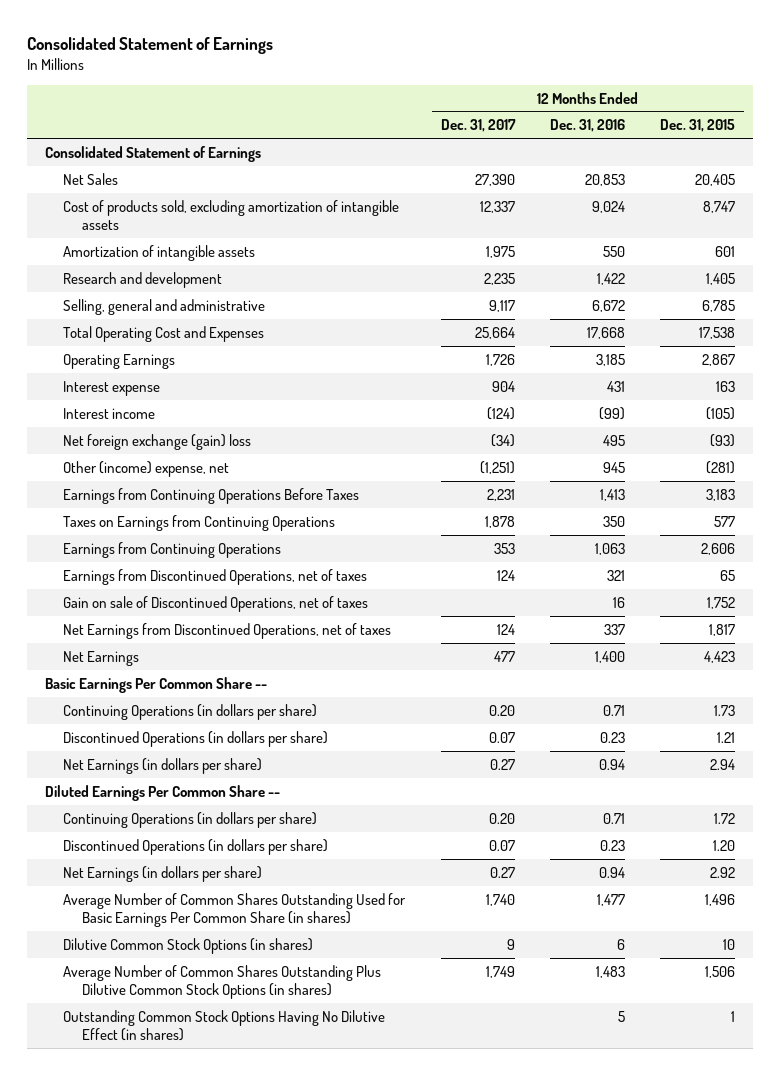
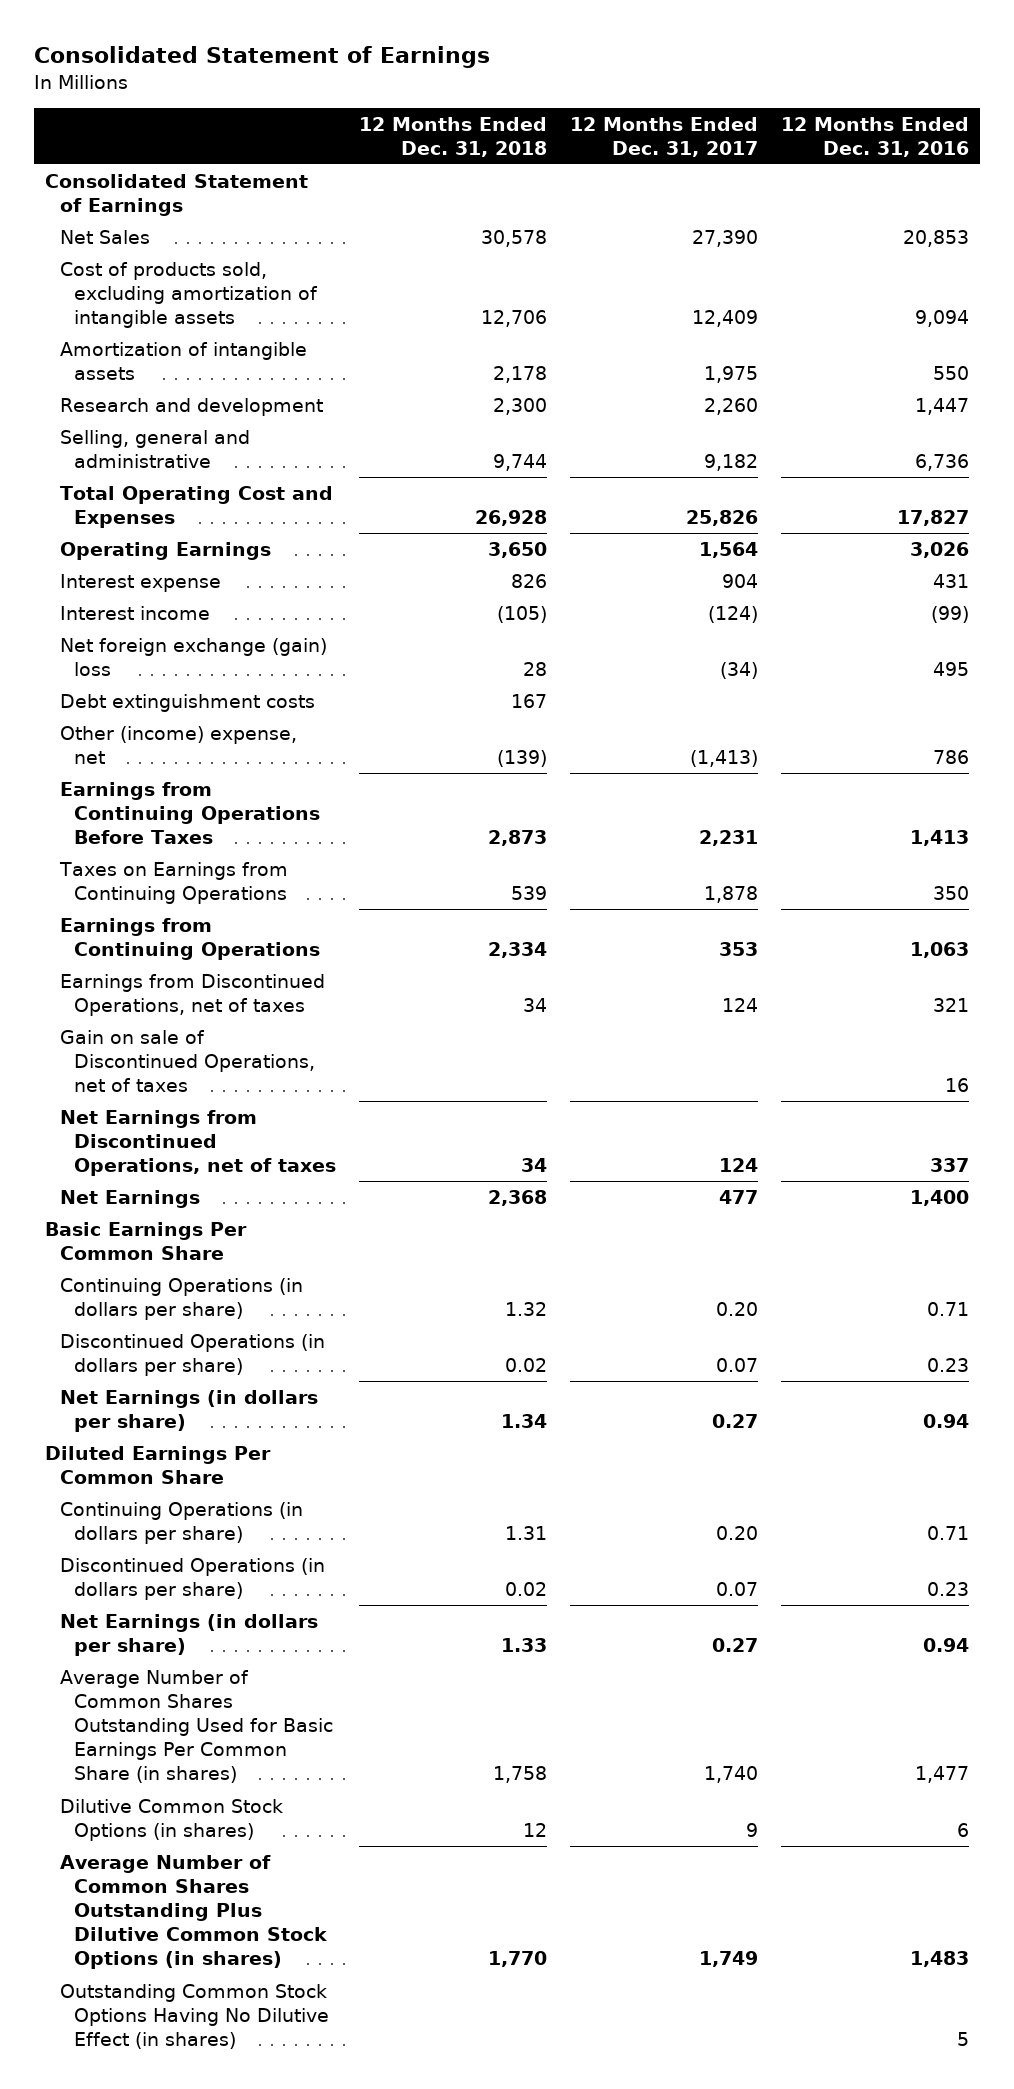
[660,119,736,133] Dec. 31, 2015 -> none
none -> [358,116,547,157] 12 Months Ended Dec. 31, 2018
[479,200,515,213] 12,337 -> [691,310,758,328] 12,409
[591,200,625,213] 9,024 -> [914,310,969,328] 9,094
[483,272,515,285] 2,235 -> [703,397,758,415] 2,260
[596,272,625,285] 1,422 -> [914,397,969,415] 1,447
[488,299,515,312] 9,117 -> [703,454,758,472] 9,182
[591,299,625,312] 6,672 -> [914,454,969,472] 6,736
[474,326,515,339] 25,664 -> [685,510,758,527] 25,826
[586,326,625,339] 17,668 -> [896,510,969,527] 17,827
[485,353,515,366] 1,726 -> [698,541,758,558] 1,564
[595,353,625,366] 3,185 -> [909,541,969,558] 3,026
none -> [59,693,315,712] Debt extinguishment costs
[479,460,515,474] (1,251) -> [689,750,758,768] (1,413)
[602,461,625,473] 945 -> [932,750,969,765] 786
[44,676,267,693] Basic Earnings Per Common Share -- -> [45,1221,248,1261] Basic Earnings Per Common Share
[44,784,280,801] Diluted Earnings Per Common Share -- -> [45,1445,272,1485] Diluted Earnings Per Common Share

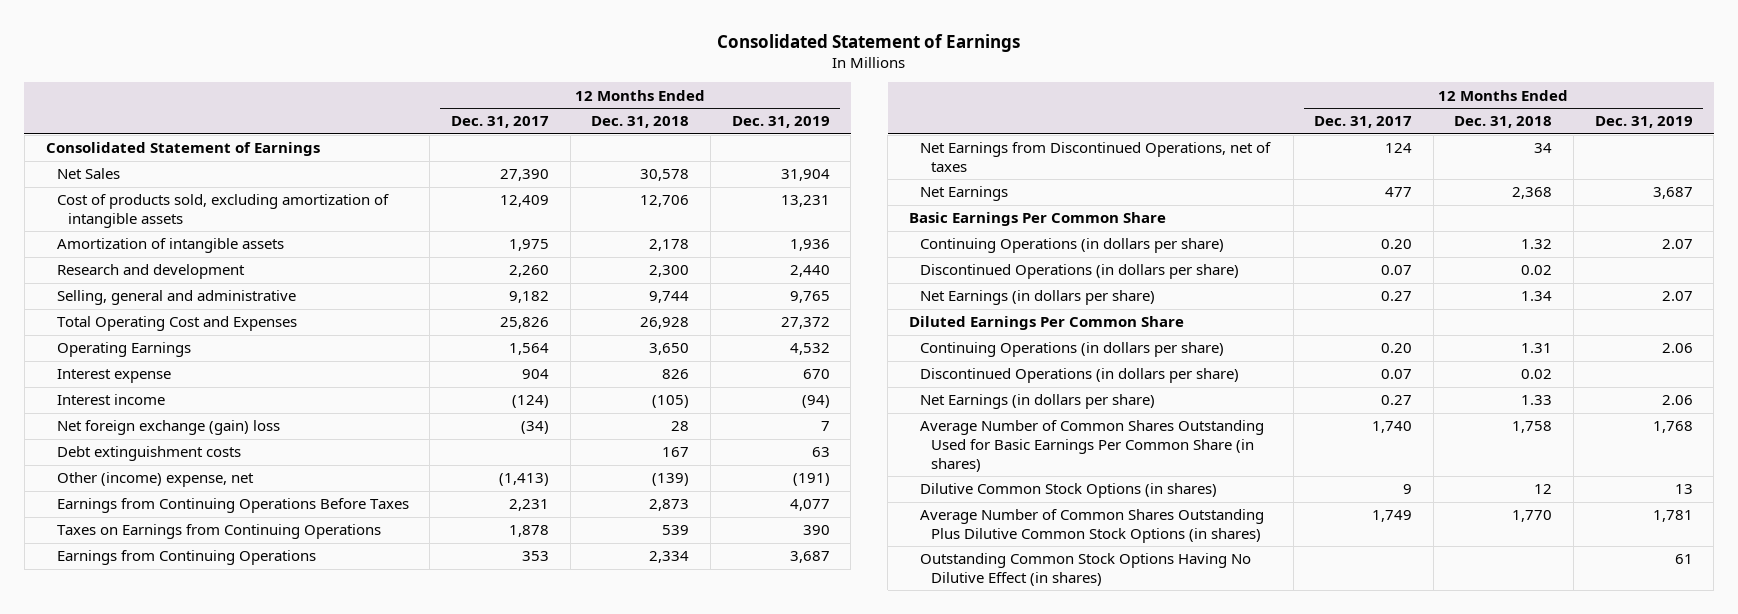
[780,116,969,157] 12 Months Ended Dec. 31, 2016 -> none
none -> [731,116,830,129] Dec. 31, 2019
[59,973,325,1017] Earnings from Discontinued Operations, net of taxes -> none
[59,1029,315,1093] Gain on sale of Discontinued Operations, net of taxes -> none

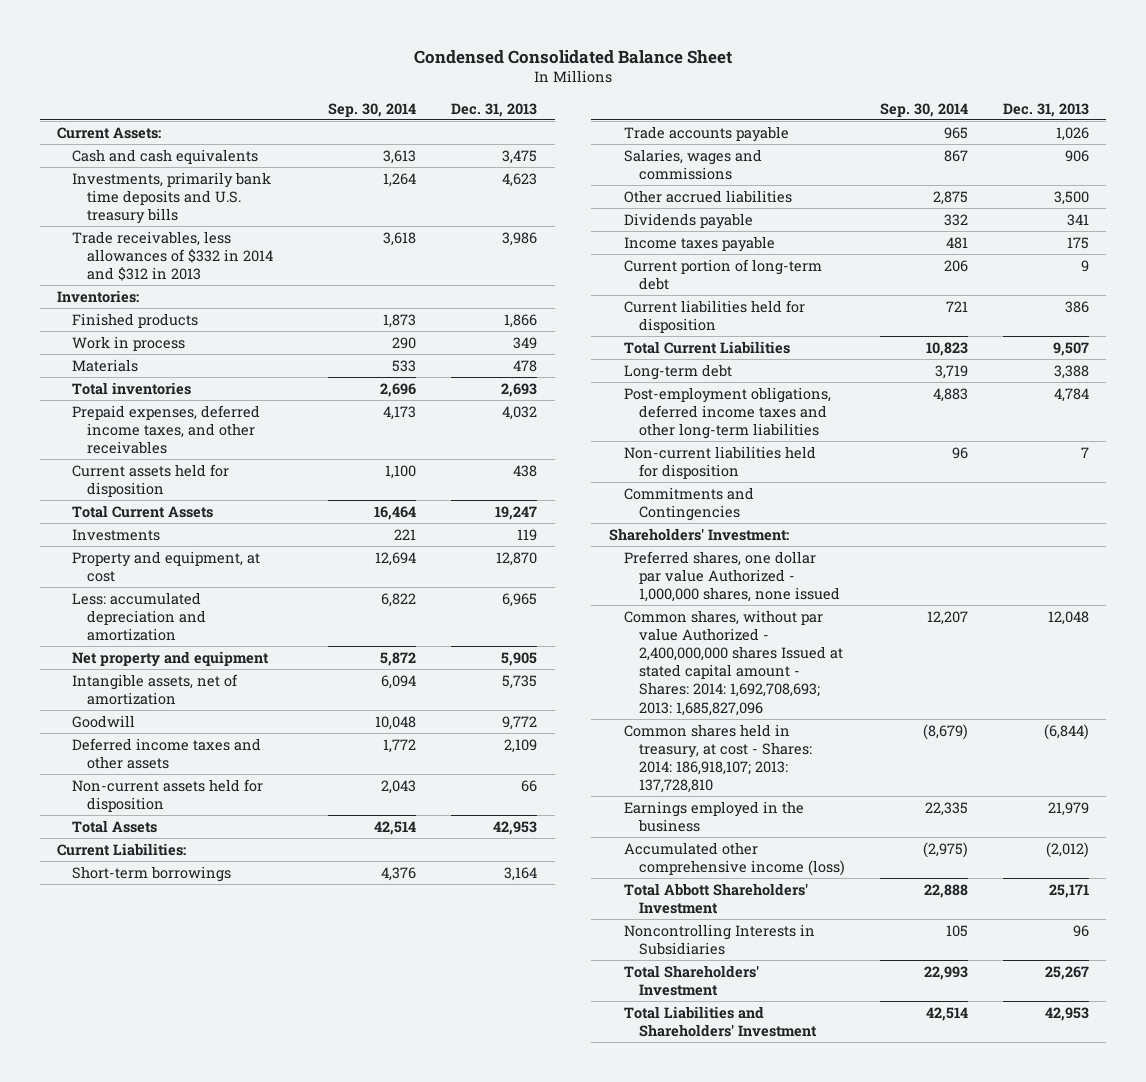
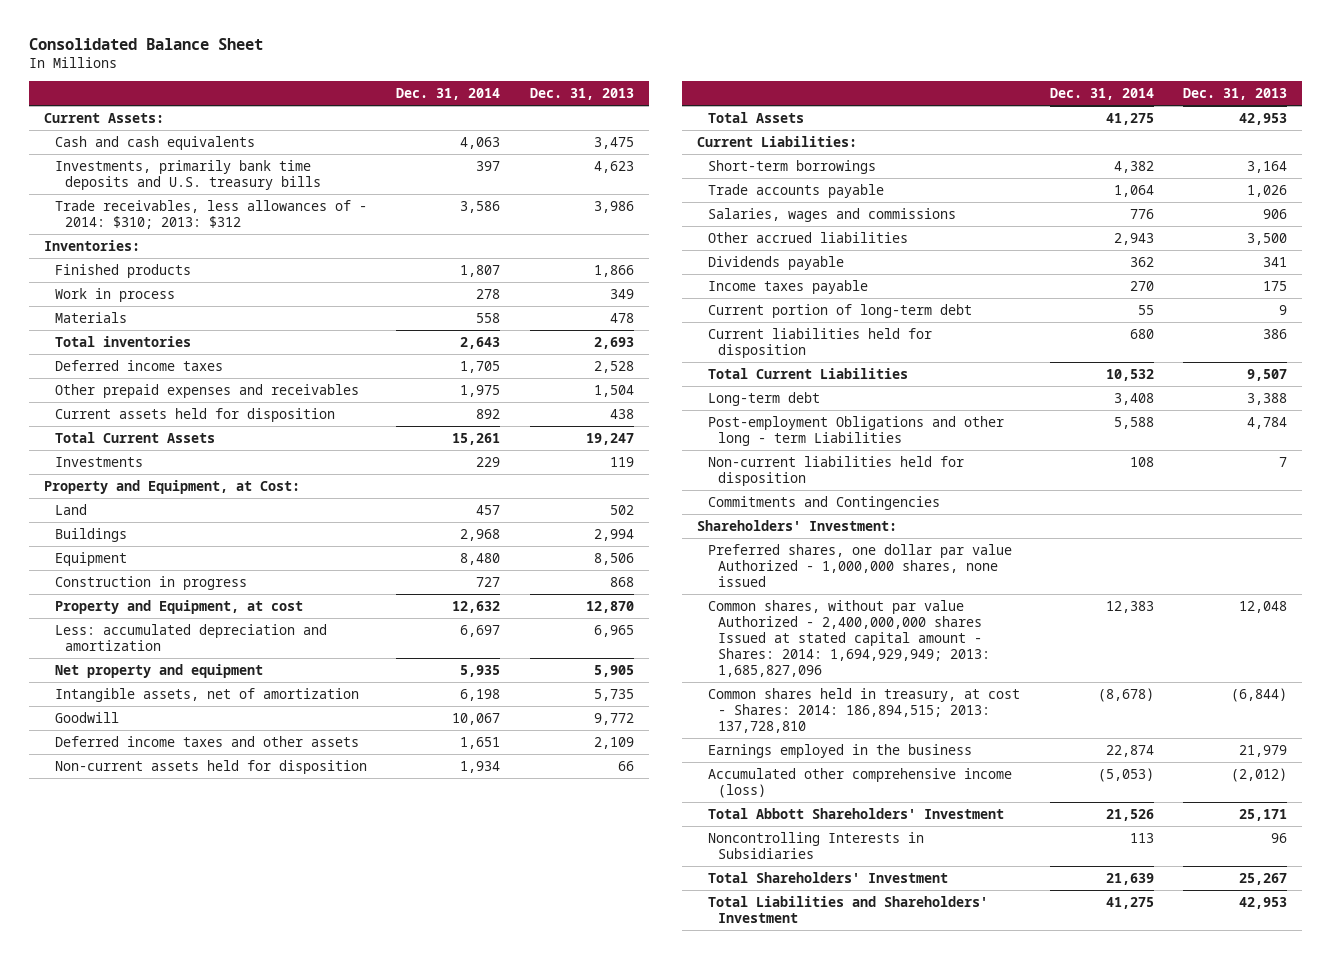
[414,49,733,64] Condensed Consolidated Balance Sheet -> [29,37,264,50] Consolidated Balance Sheet
[328,102,417,117] Sep. 30, 2014 -> none
none -> [396,88,501,101] Dec. 31, 2014
[72,230,274,282] Trade receivables, less allowances of $332 in 2014 and $312 in 2013 -> [54,199,367,229] Trade receivables, less allowances of - 2014: $310; 2013: $312
none -> [54,359,223,371] Deferred income taxes
[72,404,261,455] Prepaid expenses, deferred income taxes, and other receivables -> [54,383,359,398] Other prepaid expenses and receivables
[502,405,538,420] 4,032 -> [594,384,635,397] 1,504
none -> [44,479,301,494] Property and Equipment, at Cost:
none -> [54,503,87,515] Land
none -> [54,527,127,542] Buildings
none -> [54,551,127,566] Equipment
none -> [54,575,247,590] Construction in progress
[72,550,261,582] Property and equipment, at cost -> [54,599,303,614] Property and Equipment, at cost
[623,386,831,440] Post-employment obligations, deferred income taxes and other long-term liabilities -> [707,415,1004,446] Post-employment Obligations and other long - term Liabilities
[623,609,843,716] Common shares, without par value Authorized - 2,400,000,000 shares Issued at stated capital amount - Shares: 2014: 1,692,708,693; 2013: 1,685,827,096 -> [707,599,991,678] Common shares, without par value Authorized - 2,400,000,000 shares Issued at stated capital amount - Shares: 2014: 1,694,929,949; 2013: 1,685,827,096
[623,723,812,794] Common shares held in treasury, at cost - Shares: 2014: 186,918,107; 2013: 137,728,810 -> [707,687,1020,733] Common shares held in treasury, at cost - Shares: 2014: 186,894,515; 2013: 137,728,810

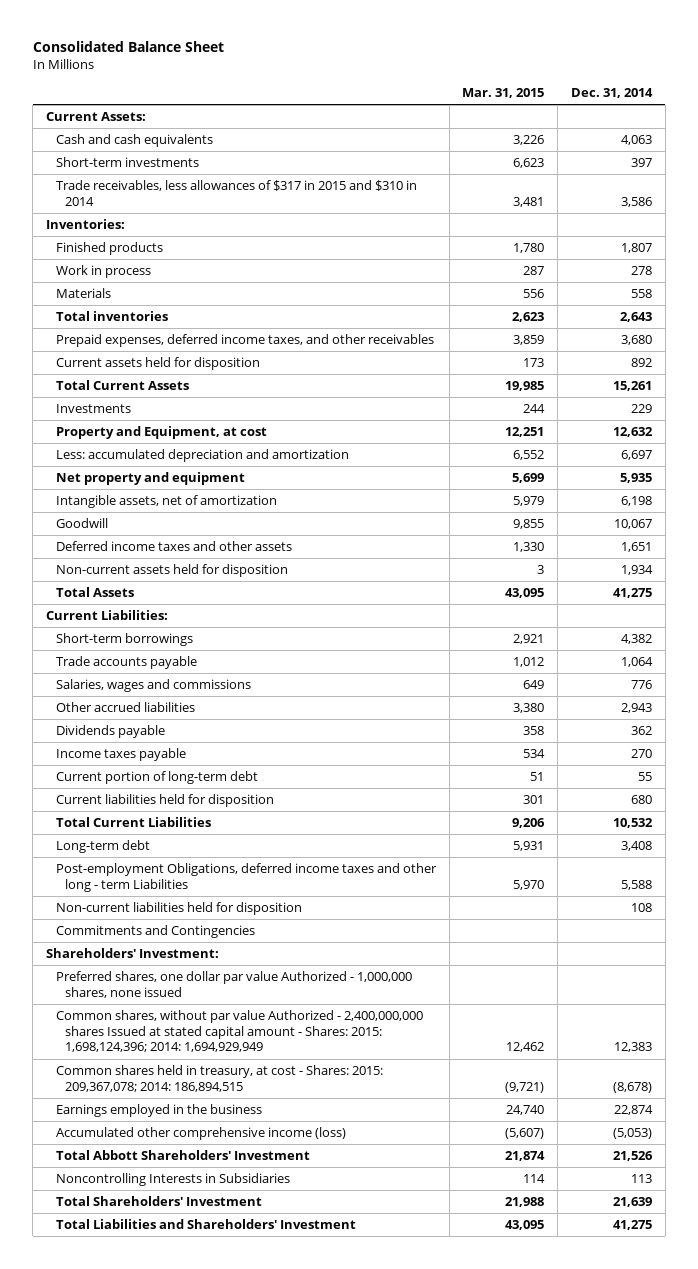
[530,88,635,101] Dec. 31, 2013 -> none
none -> [462,88,545,99] Mar. 31, 2015
[54,159,322,190] Investments, primarily bank time deposits and U.S. treasury bills -> [55,156,199,167] Short-term investments
[54,199,367,229] Trade receivables, less allowances of - 2014: $310; 2013: $312 -> [55,179,417,206] Trade receivables, less allowances of $317 in 2015 and $310 in 2014
[54,359,223,371] Deferred income taxes -> none
[54,383,359,398] Other prepaid expenses and receivables -> [55,333,434,347] Prepaid expenses, deferred income taxes, and other receivables
[460,384,501,397] 1,975 -> [621,334,653,345] 3,680
[44,479,301,494] Property and Equipment, at Cost: -> none
[54,503,87,515] Land -> none
[54,527,127,542] Buildings -> none
[54,551,127,566] Equipment -> none
[54,575,247,590] Construction in progress -> none
[707,415,1004,446] Post-employment Obligations and other long - term Liabilities -> [55,862,437,892] Post-employment Obligations, deferred income taxes and other long - term Liabilities
[707,599,991,678] Common shares, without par value Authorized - 2,400,000,000 shares Issued at stated capital amount - Shares: 2014: 1,694,929,949; 2013: 1,685,827,096 -> [55,1009,423,1053] Common shares, without par value Authorized - 2,400,000,000 shares Issued at stated capital amount - Shares: 2015: 1,698,124,396; 2014: 1,694,929,949
[707,687,1020,733] Common shares held in treasury, at cost - Shares: 2014: 186,894,515; 2013: 137,728,810 -> [55,1064,383,1092] Common shares held in treasury, at cost - Shares: 2015: 209,367,078; 2014: 186,894,515

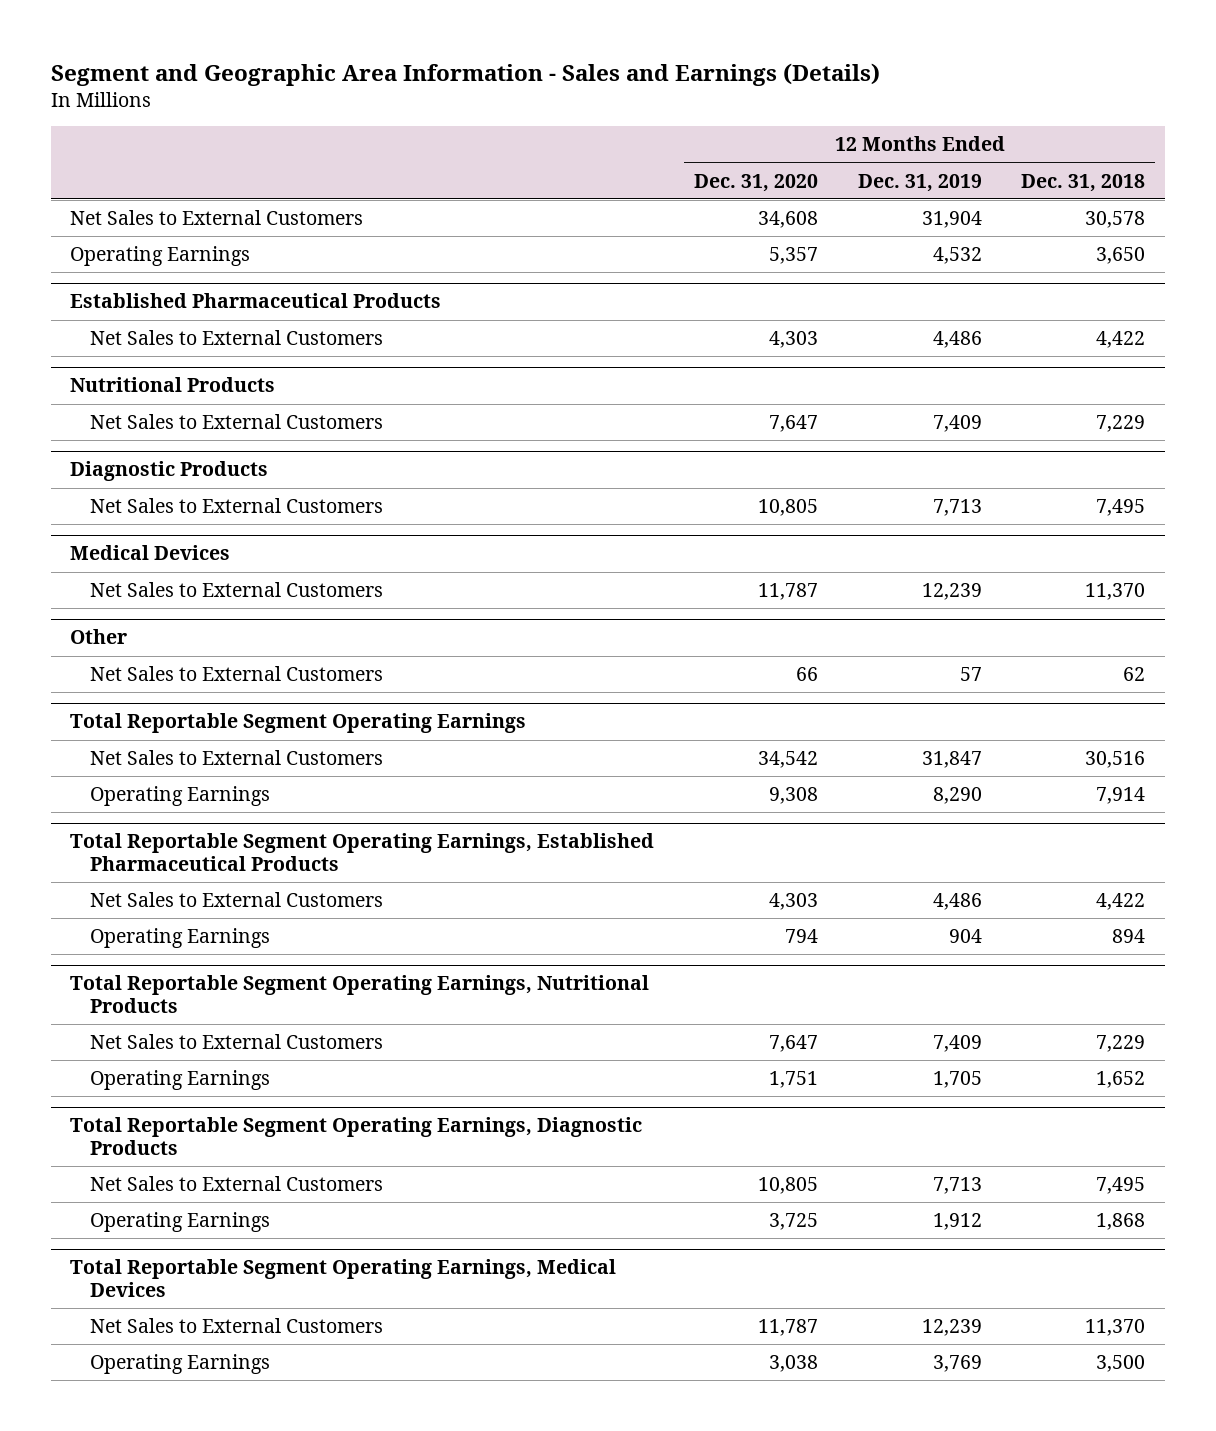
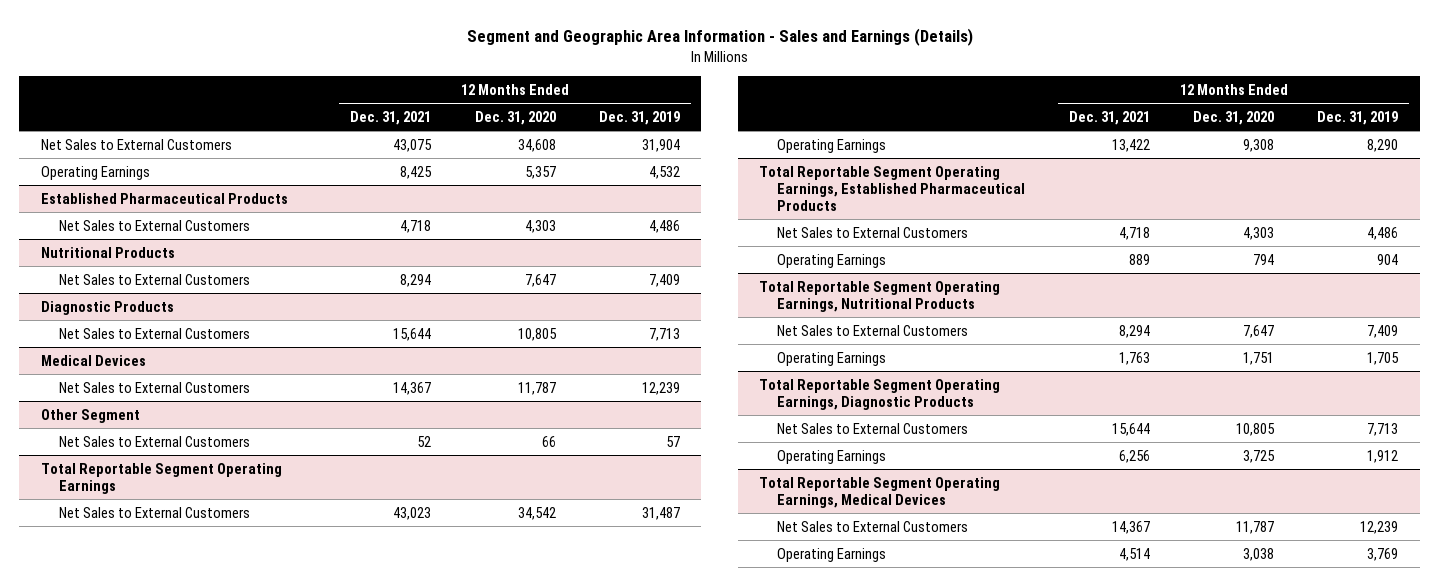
[1021,173,1146,192] Dec. 31, 2018 -> none
none -> [350,111,432,126] Dec. 31, 2021
[70,629,128,645] Other -> [40,408,140,423] Other Segment
[921,751,982,769] 31,847 -> [641,506,680,520] 31,487

